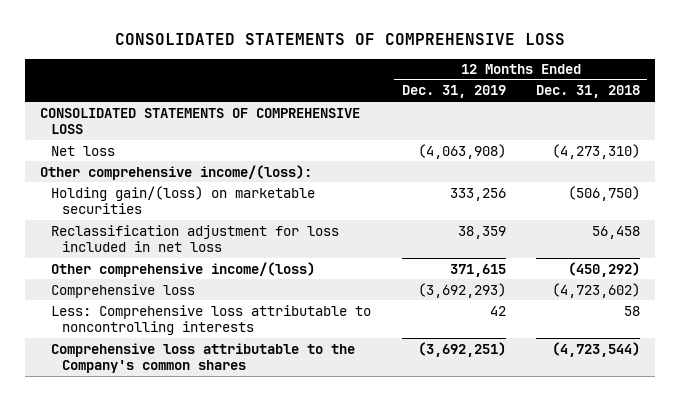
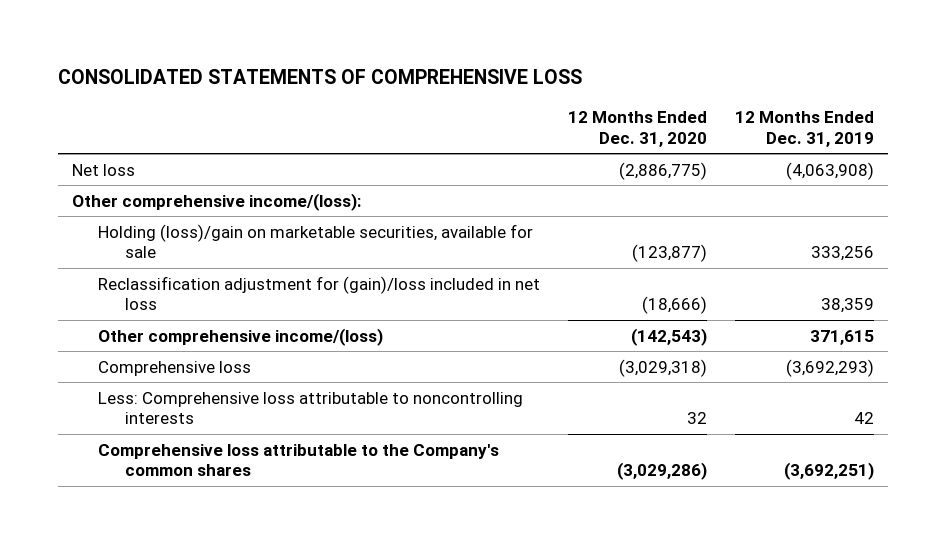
[535,85,640,99] Dec. 31, 2018 -> none
none -> [568,111,708,147] 12 Months Ended Dec. 31, 2020
[39,107,360,134] CONSOLIDATED STATEMENTS OF COMPREHENSIVE LOSS -> none
[51,185,316,214] Holding gain/(loss) on marketable securities -> [98,223,534,259] Holding (loss)/gain on marketable securities, available for sale
[51,224,340,252] Reclassification adjustment for loss included in net loss -> [98,275,541,311] Reclassification adjustment for (gain)/loss included in net loss

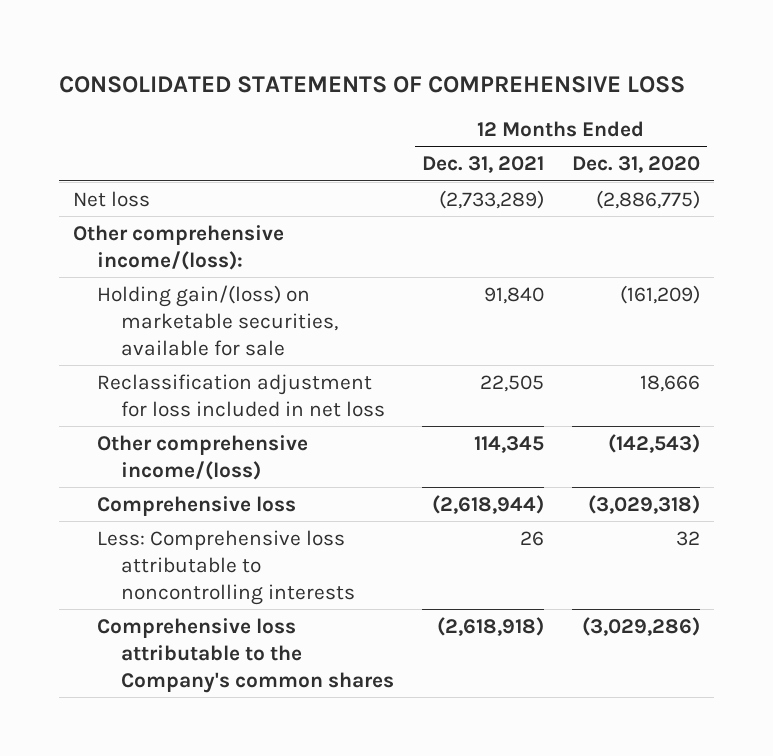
[735,111,875,147] 12 Months Ended Dec. 31, 2019 -> none
none -> [421,156,544,174] Dec. 31, 2021
[98,223,534,259] Holding (loss)/gain on marketable securities, available for sale -> [97,284,338,356] Holding gain/(loss) on marketable securities, available for sale
[632,244,708,263] (123,877) -> [620,284,701,304] (161,209)
[98,275,541,311] Reclassification adjustment for (gain)/loss included in net loss -> [97,373,385,417] Reclassification adjustment for loss included in net loss
[642,296,708,315] (18,666) -> [640,374,701,392] 18,666

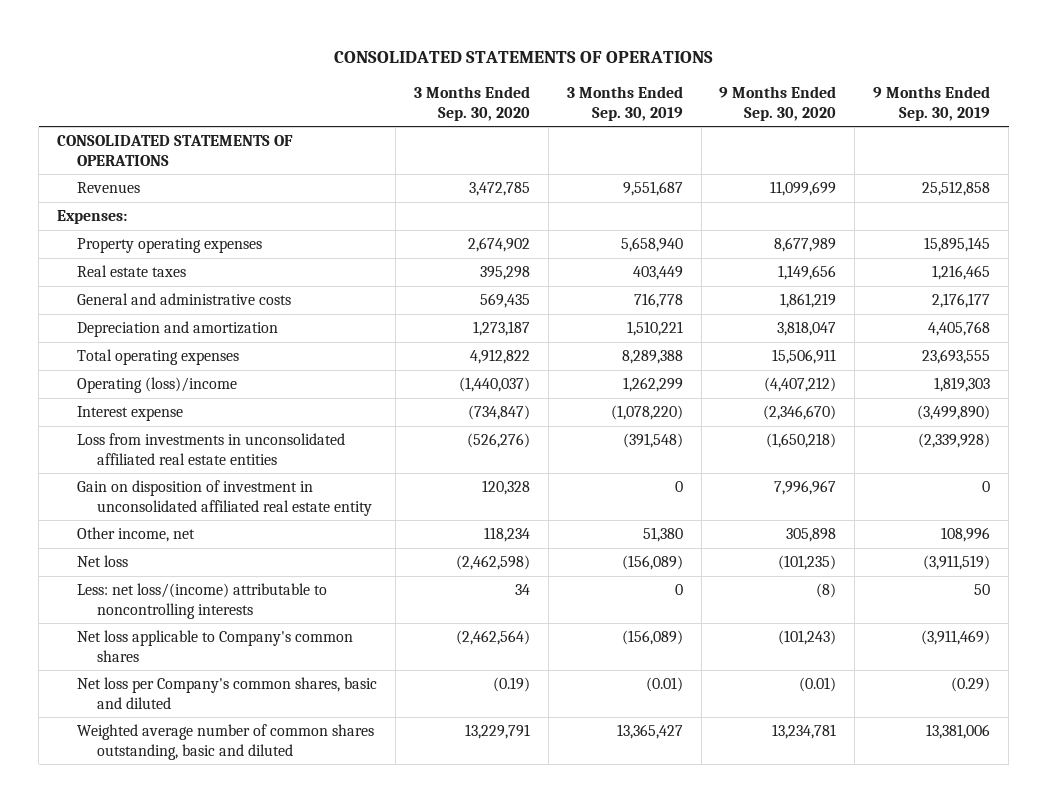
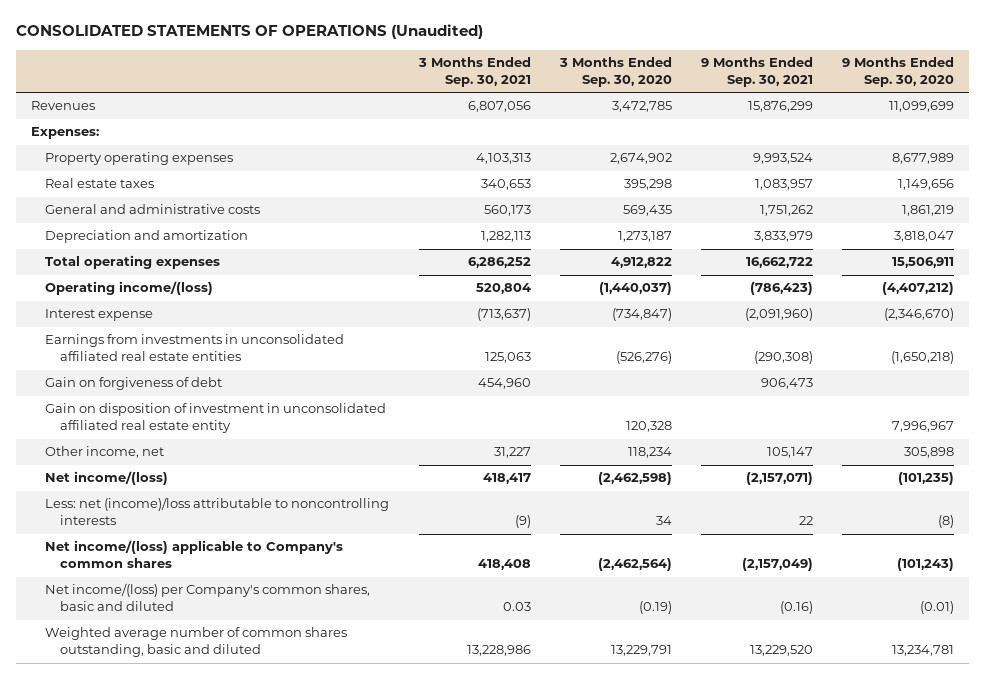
[333,51,713,64] CONSOLIDATED STATEMENTS OF OPERATIONS -> [16,24,484,40] CONSOLIDATED STATEMENTS OF OPERATIONS (Unaudited)
[566,86,683,121] 3 Months Ended Sep. 30, 2019 -> none
[873,86,991,121] 9 Months Ended Sep. 30, 2019 -> none
none -> [417,56,531,87] 3 Months Ended Sep. 30, 2021
none -> [701,56,814,87] 9 Months Ended Sep. 30, 2021
[57,135,294,166] CONSOLIDATED STATEMENTS OF OPERATIONS -> none
[77,377,238,394] Operating (loss)/income -> [45,281,214,296] Operating income/(loss)
[77,433,346,465] Loss from investments in unconsolidated affiliated real estate entities -> [45,334,345,362] Earnings from investments in unconsolidated affiliated real estate entities
none -> [45,377,223,391] Gain on forgiveness of debt
[77,555,129,568] Net loss -> [45,471,169,486] Net income/(loss)
[77,583,328,619] Less: net loss/(income) attributable to noncontrolling interests -> [45,497,390,526] Less: net (income)/loss attributable to noncontrolling interests
[77,630,354,662] Net loss applicable to Company's common shares -> [45,540,344,569] Net income/(loss) applicable to Company's common shares
[77,677,378,709] Net loss per Company's common shares, basic and diluted -> [45,583,371,612] Net income/(loss) per Company's common shares, basic and diluted

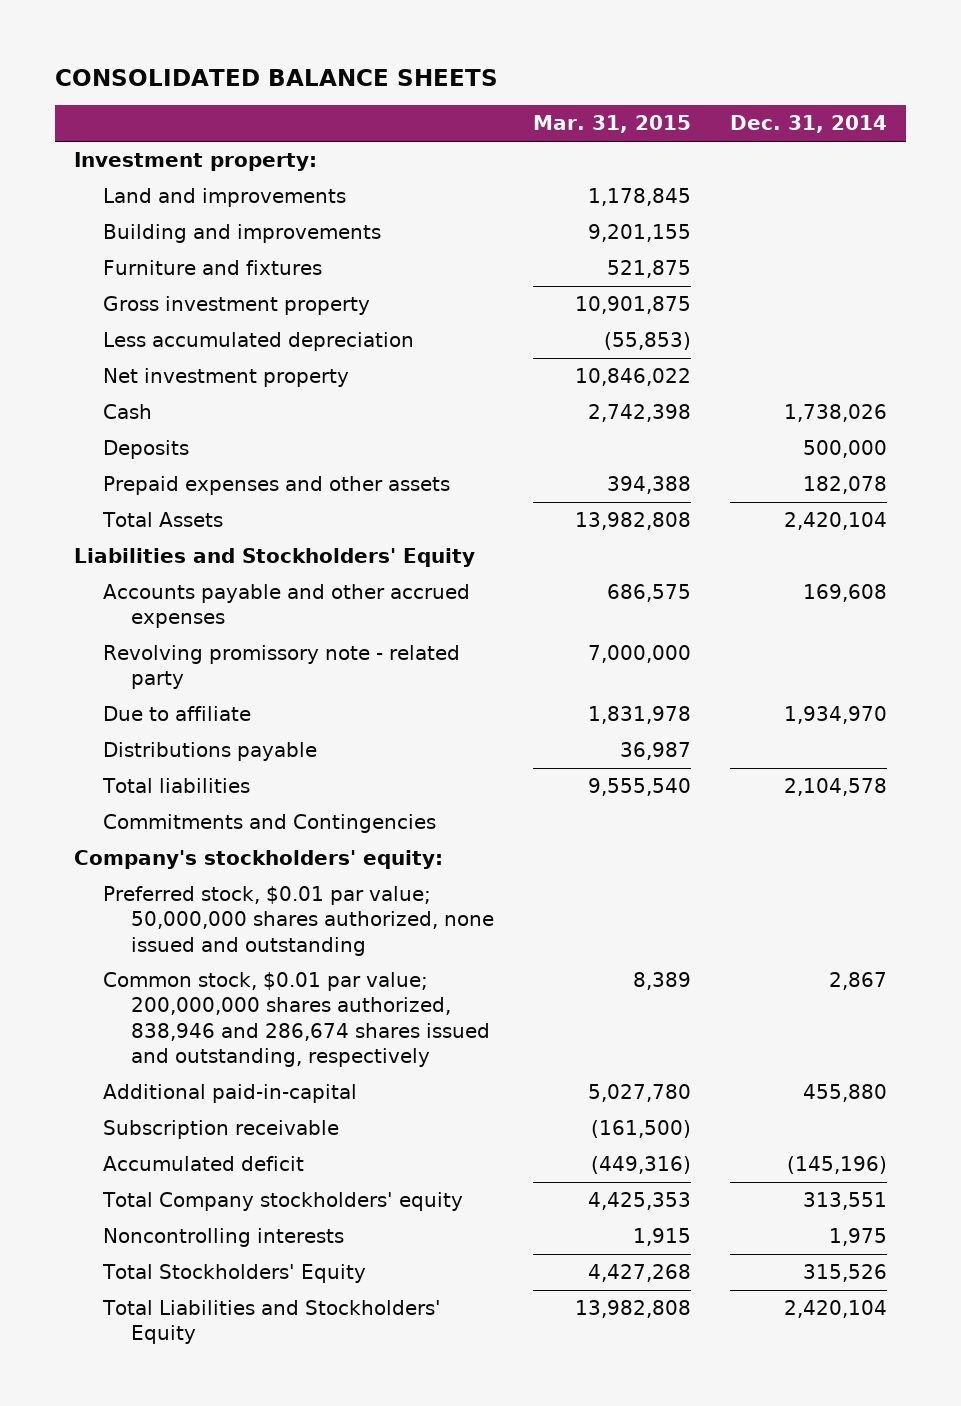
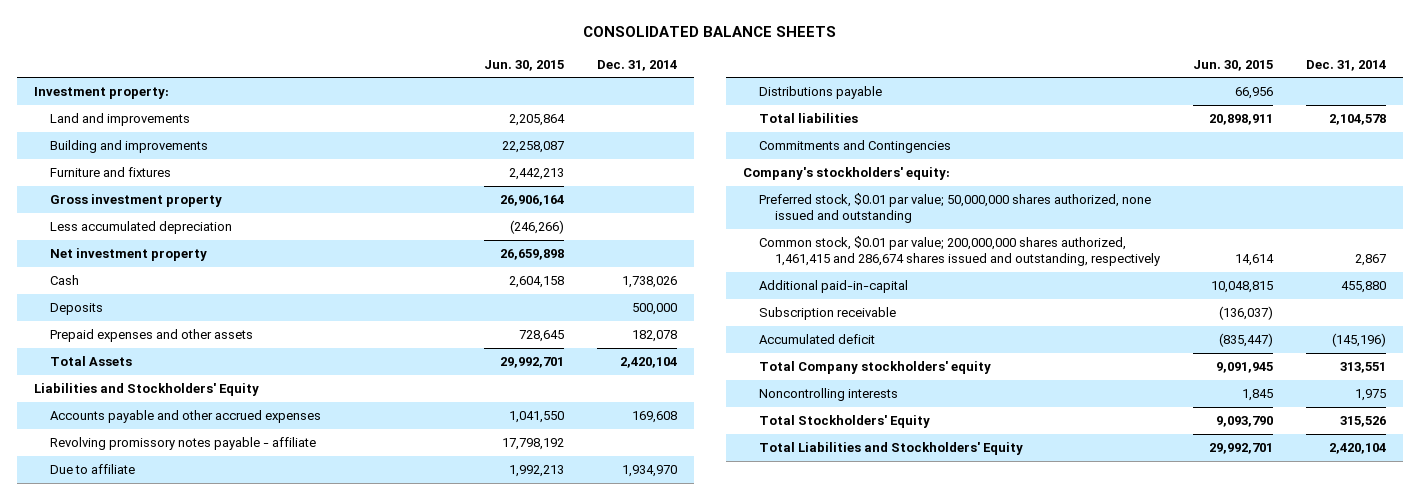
[532,115,691,134] Mar. 31, 2015 -> none
none -> [483,59,564,71] Jun. 30, 2015
[102,645,460,690] Revolving promissory note - related party -> [49,436,316,450] Revolving promissory notes payable - affiliate
[102,972,491,1068] Common stock, $0.01 par value; 200,000,000 shares authorized, 838,946 and 286,674 shares issued and outstanding, respectively -> [758,235,1160,267] Common stock, $0.01 par value; 200,000,000 shares authorized, 1,461,415 and 286,674 shares issued and outstanding, respectively

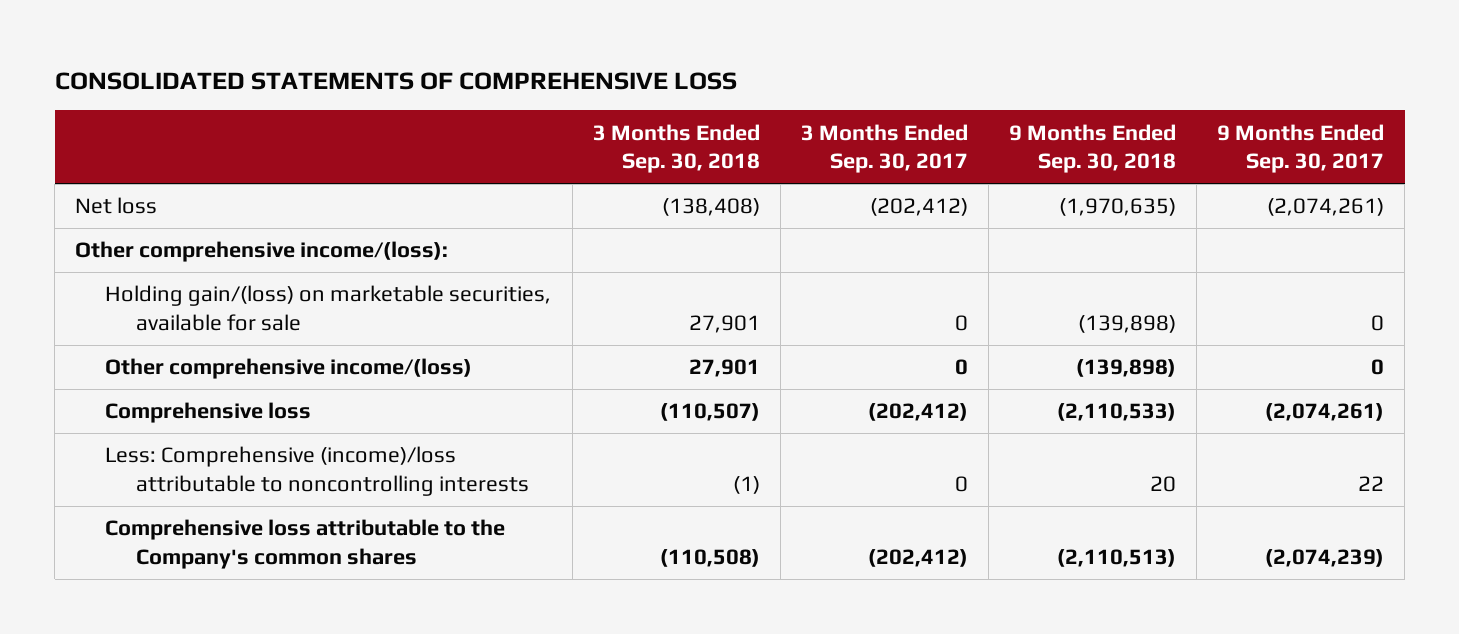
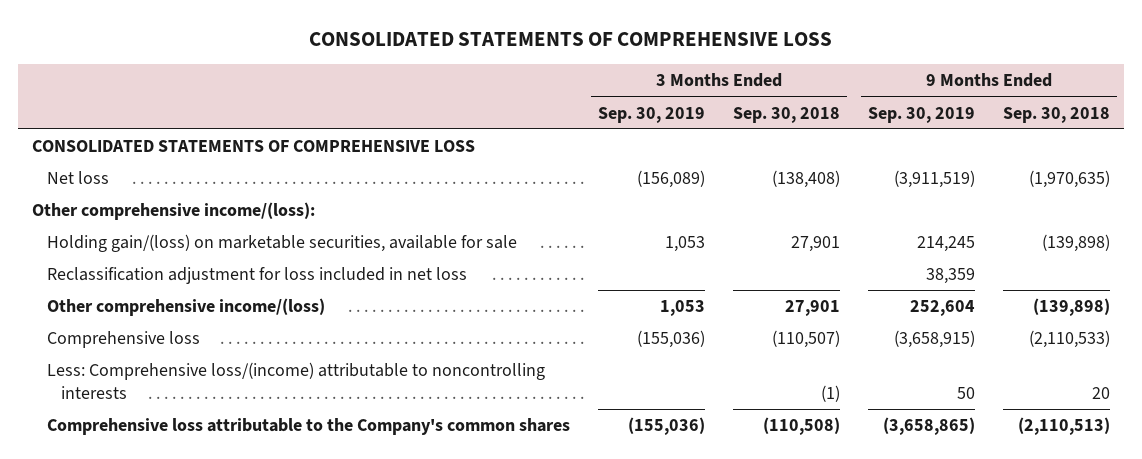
[800,123,968,173] 3 Months Ended Sep. 30, 2017 -> none
[1217,123,1385,173] 9 Months Ended Sep. 30, 2017 -> none
none -> [597,106,705,123] Sep. 30, 2019
none -> [868,106,976,123] Sep. 30, 2019
none -> [31,140,475,153] CONSOLIDATED STATEMENTS OF COMPREHENSIVE LOSS
none -> [46,267,467,285] Reclassification adjustment for loss included in net loss
[105,446,529,496] Less: Comprehensive (income)/loss attributable to noncontrolling interests -> [46,362,545,400] Less: Comprehensive loss/(income) attributable to noncontrolling interests

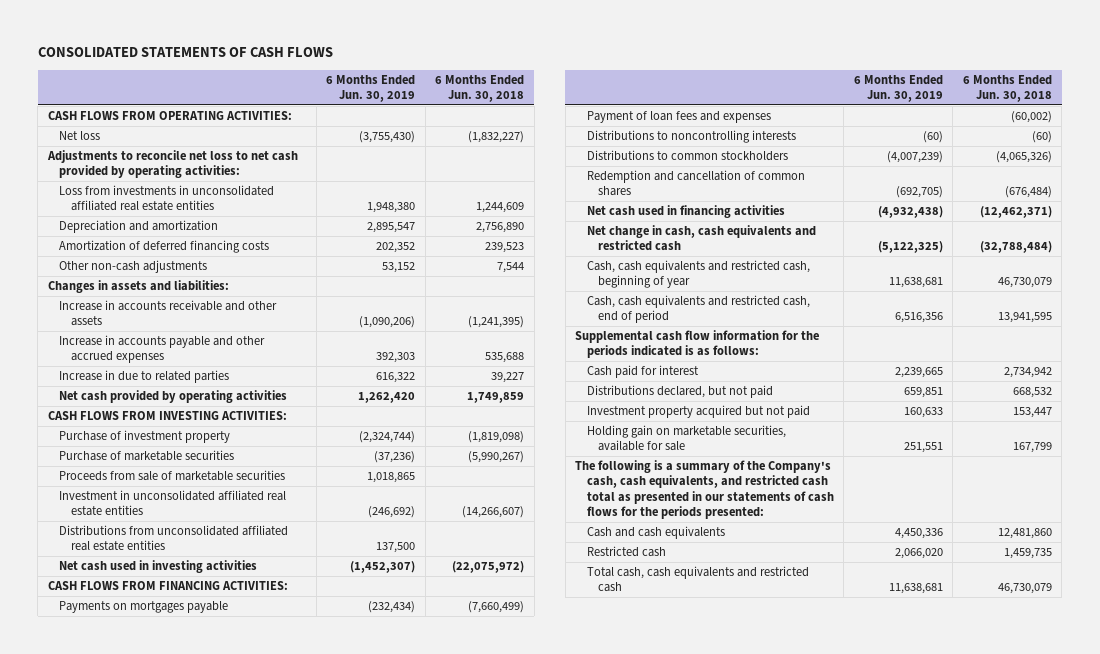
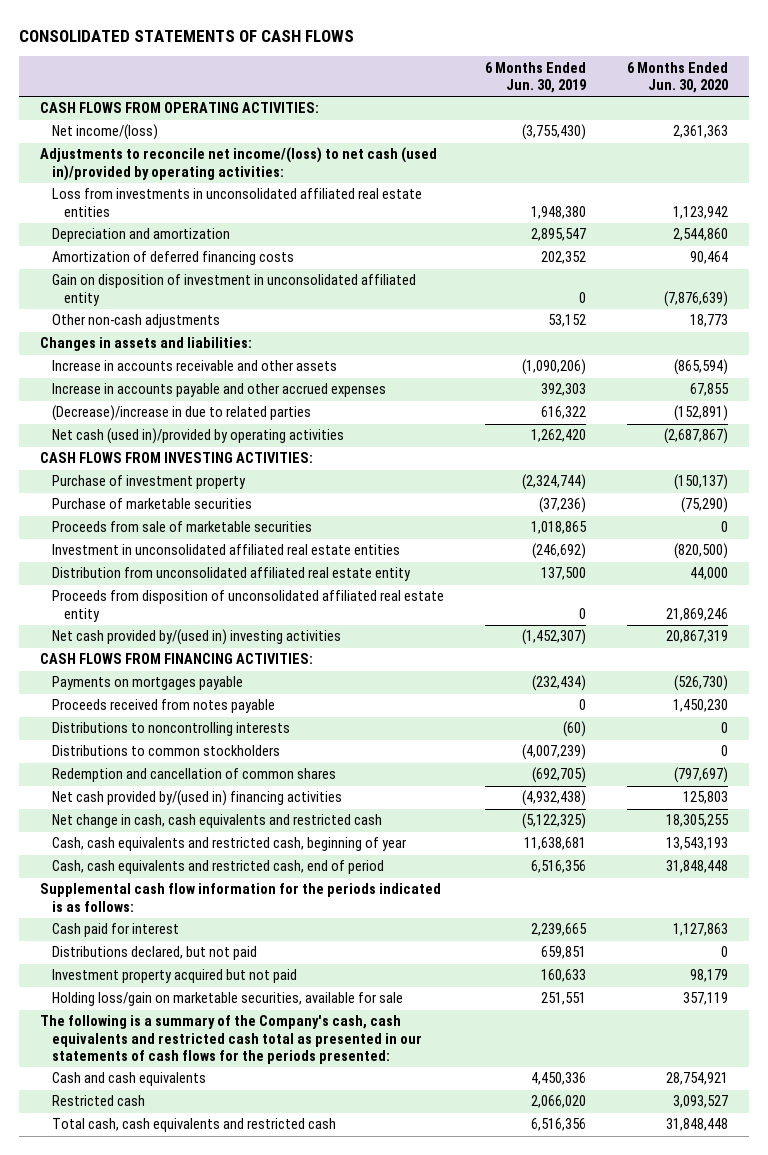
[435,74,525,102] 6 Months Ended Jun. 30, 2018 -> none
none -> [626,61,728,93] 6 Months Ended Jun. 30, 2020
[59,130,101,140] Net loss -> [51,124,158,141] Net income/(loss)
[46,149,298,179] Adjustments to reconcile net loss to net cash provided by operating activities: -> [39,147,437,181] Adjustments to reconcile net income/(loss) to net cash (used in)/provided by operating activities:
none -> [51,274,416,306] Gain on disposition of investment in unconsolidated affiliated entity
[59,369,230,383] Increase in due to related parties -> [51,405,311,422] (Decrease)/increase in due to related parties
[59,389,288,403] Net cash provided by operating activities -> [51,428,344,445] Net cash (used in)/provided by operating activities
[59,524,289,552] Distributions from unconsolidated affiliated real estate entities -> [51,567,411,582] Distribution from unconsolidated affiliated real estate entity
none -> [51,590,444,622] Proceeds from disposition of unconsolidated affiliated real estate entity
[59,559,258,573] Net cash used in investing activities -> [51,629,341,646] Net cash provided by/(used in) investing activities
[586,110,771,123] Payment of loan fees and expenses -> none
none -> [51,699,275,714] Proceeds received from notes payable
[586,204,785,218] Net cash used in financing activities -> [51,790,342,807] Net cash provided by/(used in) financing activities
[586,424,786,452] Holding gain on marketable securities, available for sale -> [51,992,403,1007] Holding loss/gain on marketable securities, available for sale
[575,459,834,520] The following is a summary of the Company's cash, cash equivalents, and restricted cash total as presented in our statements of cash flows for the periods presented: -> [39,1015,422,1064] The following is a summary of the Company's cash, cash equivalents and restricted cash total as presented in our statements of cash flows for the periods presented:
[888,583,943,595] 11,638,681 -> [530,1118,586,1132] 6,516,356

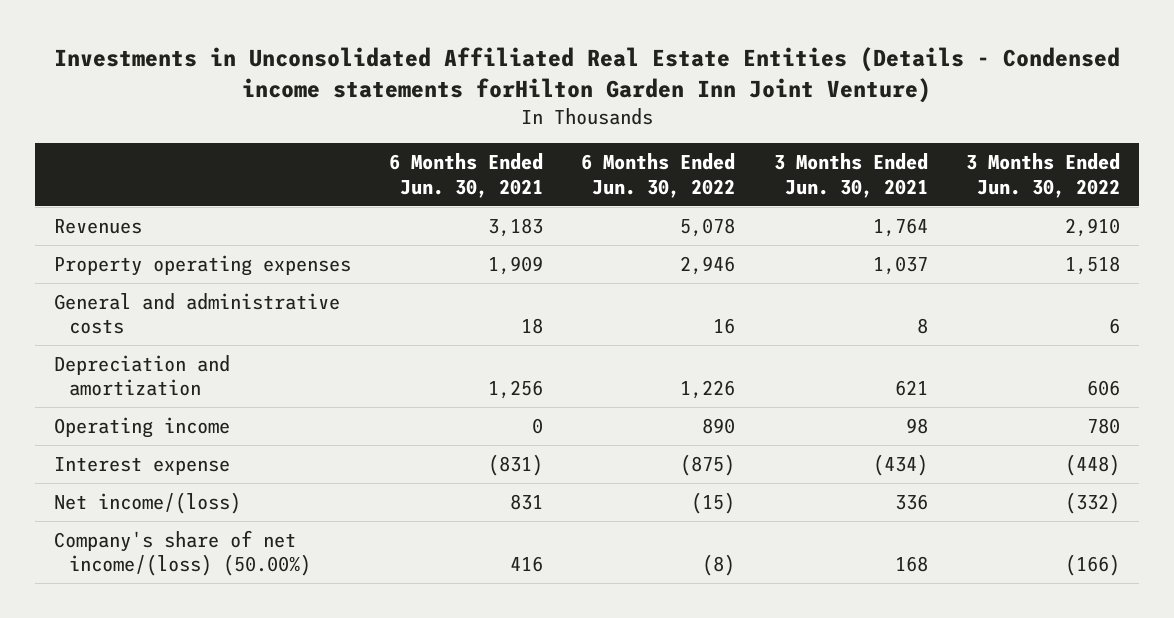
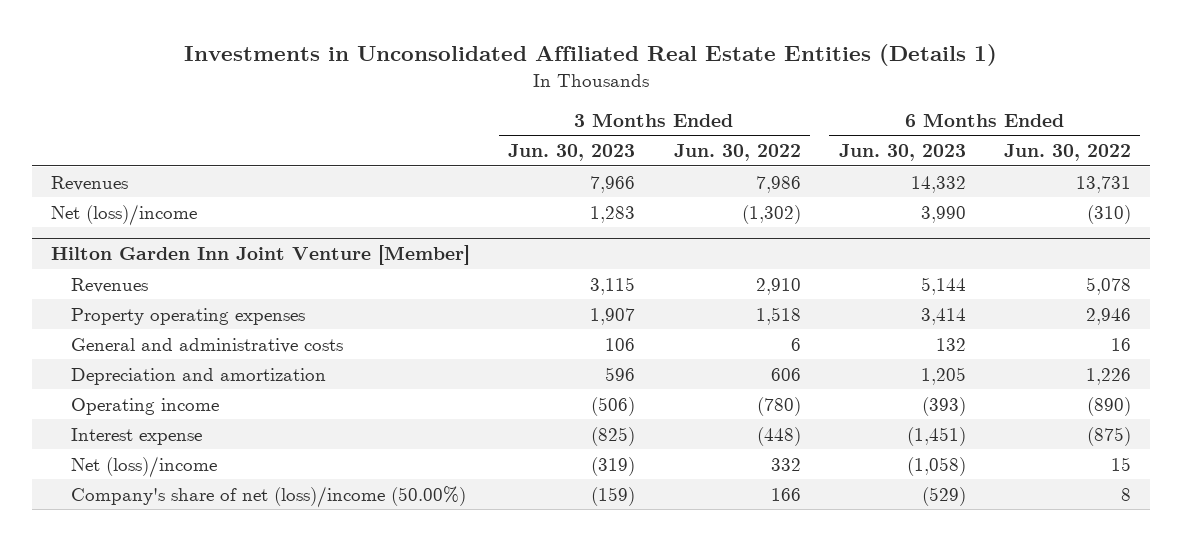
[53,46,1120,103] Investments in Unconsolidated Affiliated Real Estate Entities (Details - Condensed income statements forHilton Garden Inn Joint Venture) -> [184,44,998,67] Investments in Unconsolidated Affiliated Real Estate Entities (Details 1)
[389,153,544,198] 6 Months Ended Jun. 30, 2021 -> none
[773,153,928,198] 3 Months Ended Jun. 30, 2021 -> none
none -> [508,144,636,162] Jun. 30, 2023
none -> [838,144,966,162] Jun. 30, 2023
none -> [51,175,129,191] Revenues
none -> [51,203,198,226] Net (loss)/income
none -> [51,245,471,266] Hilton Garden Inn Joint Venture [Member]
[702,418,736,435] 890 -> [1086,396,1131,416] (890)
[1086,418,1120,435] 780 -> [756,396,801,416] (780)
[54,492,242,515] Net income/(loss) -> [70,455,217,478] Net (loss)/income
[691,492,736,515] (15) -> [1110,456,1131,471] 15
[1064,492,1120,515] (332) -> [770,457,801,471] 332
[54,530,311,577] Company's share of net income/(loss) (50.00%) -> [70,485,466,508] Company's share of net (loss)/income (50.00%)
[702,554,736,577] (8) -> [1120,487,1131,501] 8
[1064,554,1120,577] (166) -> [770,487,801,501] 166

